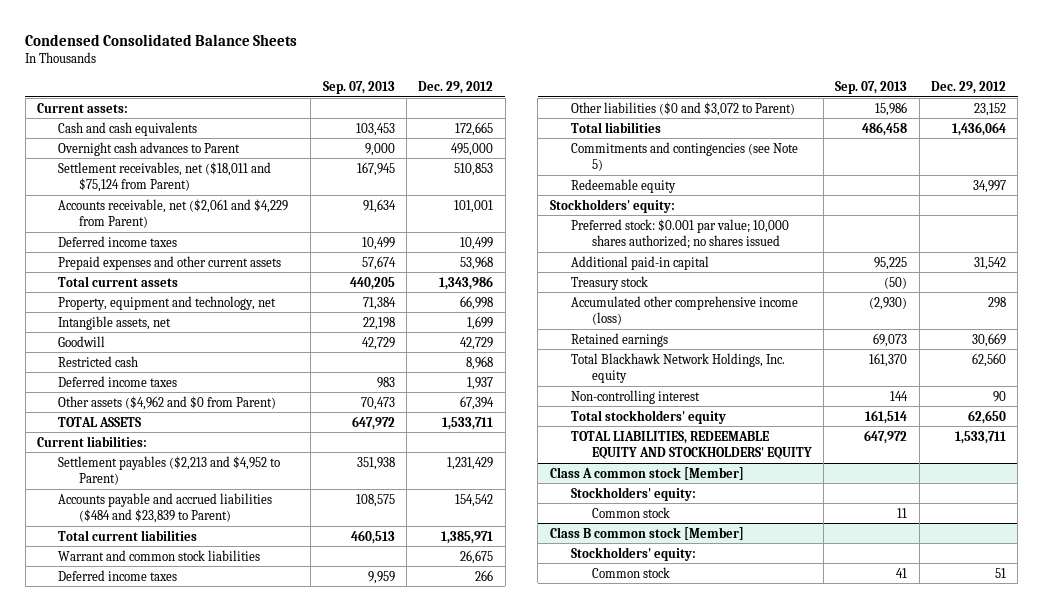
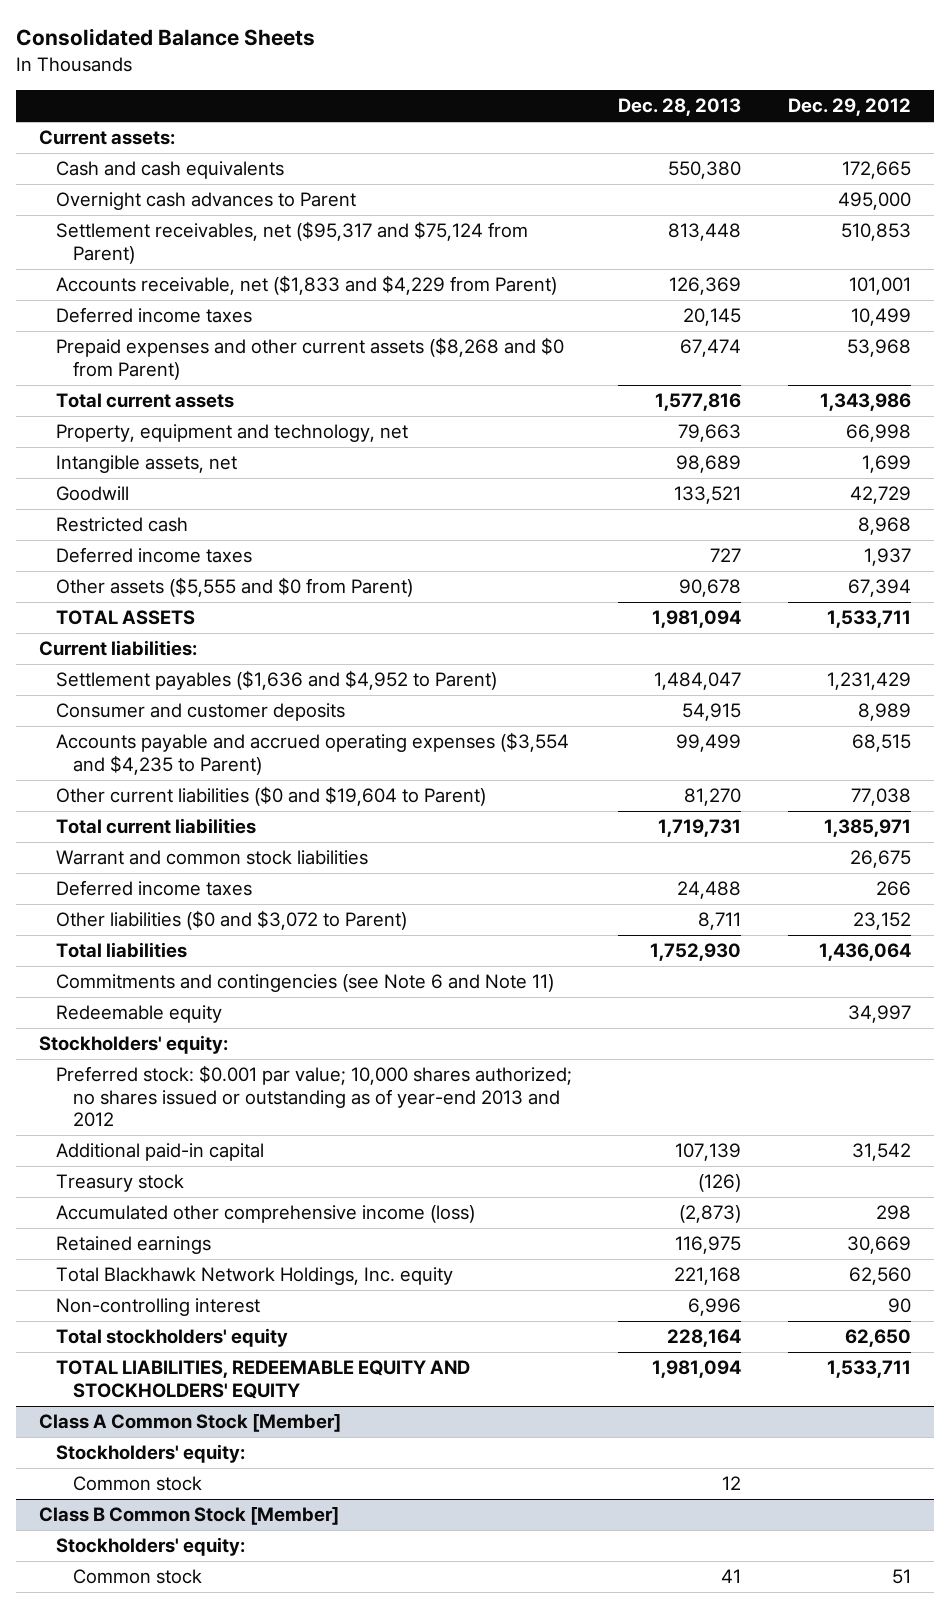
[25,33,298,46] Condensed Consolidated Balance Sheets -> [16,28,316,47] Consolidated Balance Sheets
[322,81,395,95] Sep. 07, 2013 -> none
none -> [618,98,742,117] Dec. 28, 2013
[58,161,272,193] Settlement receivables, net ($18,011 and $75,124 from Parent) -> [56,221,529,264] Settlement receivables, net ($95,317 and $75,124 from Parent)
[58,198,289,229] Accounts receivable, net ($2,061 and $4,229 from Parent) -> [56,275,558,296] Accounts receivable, net ($1,833 and $4,229 from Parent)
[58,255,282,270] Prepaid expenses and other current assets -> [56,337,565,380] Prepaid expenses and other current assets ($8,268 and $0 from Parent)
[58,395,277,410] Other assets ($4,962 and $0 from Parent) -> [56,577,414,598] Other assets ($5,555 and $0 from Parent)
[58,492,273,524] Accounts payable and accrued liabilities ($484 and $23,839 to Parent) -> none
[58,455,281,486] Settlement payables ($2,213 and $4,952 to Parent) -> [56,670,498,691] Settlement payables ($1,636 and $4,952 to Parent)
none -> [56,703,346,722] Consumer and customer deposits
none -> [56,732,570,775] Accounts payable and accrued operating expenses ($3,554 and $4,235 to Parent)
none -> [56,786,487,807] Other current liabilities ($0 and $19,604 to Parent)
[570,141,798,172] Commitments and contingencies (see Note 5) -> [56,974,555,993] Commitments and contingencies (see Note 6 and Note 11)
[570,218,789,250] Preferred stock: $0.001 par value; 10,000 shares authorized; no shares issued -> [56,1065,573,1128] Preferred stock: $0.001 par value; 10,000 shares authorized; no shares issued or outstanding as of year-end 2013 and 2012
[549,466,744,480] Class A common stock [Member] -> [39,1414,342,1433] Class A Common Stock [Member]
[549,526,744,540] Class B common stock [Member] -> [39,1507,340,1526] Class B Common Stock [Member]

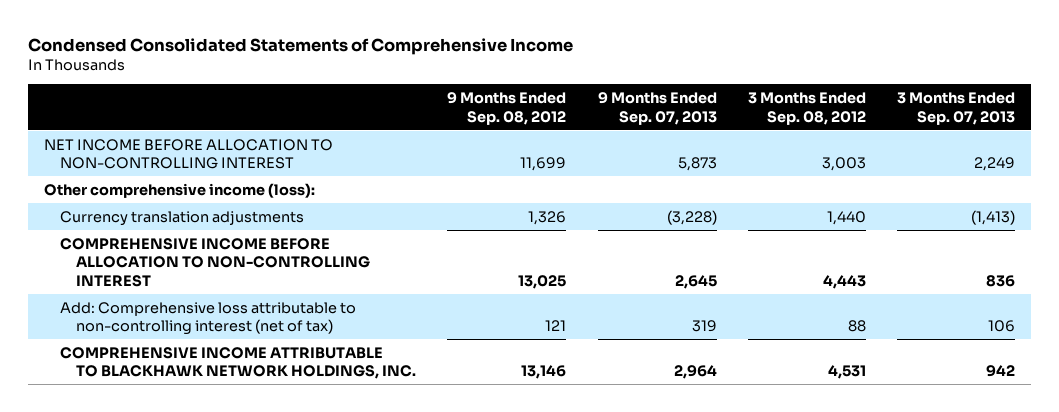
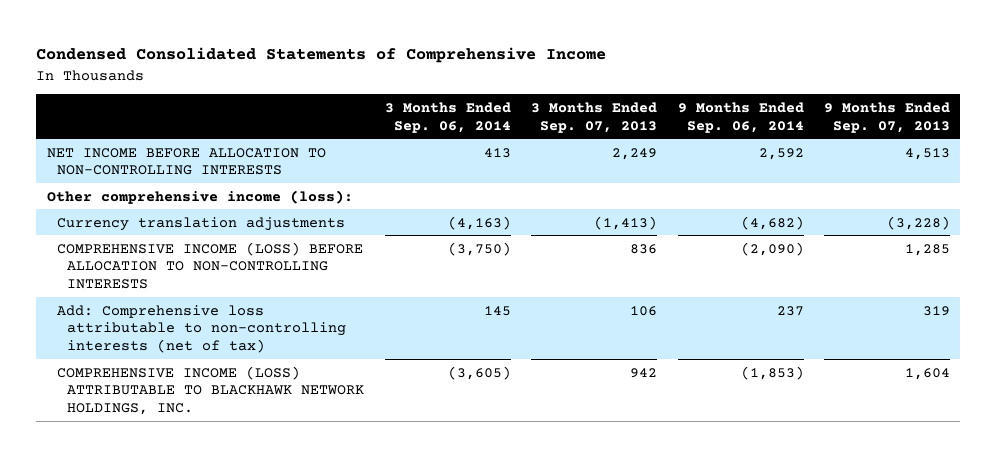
[447,92,567,125] 9 Months Ended Sep. 08, 2012 -> none
[748,92,867,125] 3 Months Ended Sep. 08, 2012 -> none
none -> [384,101,511,133] 3 Months Ended Sep. 06, 2014
none -> [677,101,804,133] 9 Months Ended Sep. 06, 2014
[43,138,333,170] NET INCOME BEFORE ALLOCATION TO NON-CONTROLLING INTEREST -> [46,147,326,176] NET INCOME BEFORE ALLOCATION TO NON-CONTROLLING INTERESTS
[677,157,717,172] 5,873 -> [905,147,951,160] 4,513
[59,237,371,288] COMPREHENSIVE INCOME BEFORE ALLOCATION TO NON-CONTROLLING INTEREST -> [57,241,364,289] COMPREHENSIVE INCOME (LOSS) BEFORE ALLOCATION TO NON-CONTROLLING INTERESTS
[674,275,717,290] 2,645 -> [905,243,951,256] 1,285
[59,301,356,336] Add: Comprehensive loss attributable to non-controlling interest (net of tax) -> [57,304,347,353] Add: Comprehensive loss attributable to non-controlling interests (net of tax)
[59,346,417,380] COMPREHENSIVE INCOME ATTRIBUTABLE TO BLACKHAWK NETWORK HOLDINGS, INC. -> [57,365,365,415] COMPREHENSIVE INCOME (LOSS) ATTRIBUTABLE TO BLACKHAWK NETWORK HOLDINGS, INC.
[673,365,717,380] 2,964 -> [905,367,951,380] 1,604

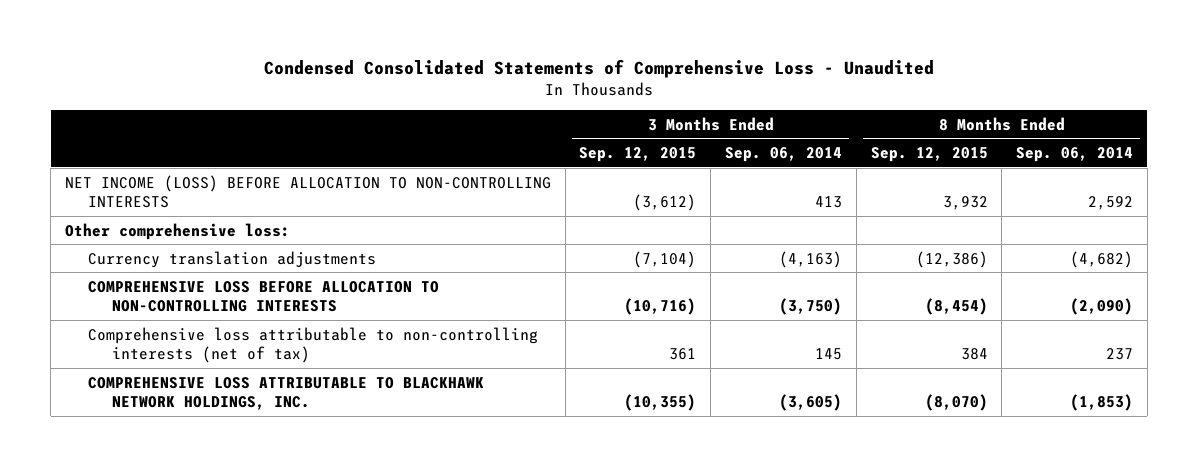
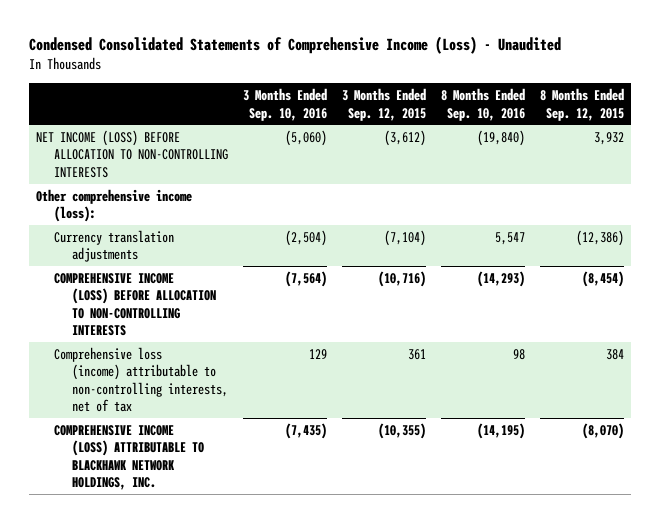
[263,59,934,79] Condensed Consolidated Statements of Comprehensive Loss - Unaudited -> [28,36,561,55] Condensed Consolidated Statements of Comprehensive Income (Loss) - Unaudited
[724,147,842,163] Sep. 06, 2014 -> none
[1016,147,1134,163] Sep. 06, 2014 -> none
none -> [242,88,327,121] 3 Months Ended Sep. 10, 2016
none -> [440,88,525,121] 8 Months Ended Sep. 10, 2016
[64,222,290,240] Other comprehensive loss: -> [36,188,193,223] Other comprehensive income (loss):
[88,280,440,313] COMPREHENSIVE LOSS BEFORE ALLOCATION TO NON-CONTROLLING INTERESTS -> [53,272,216,337] COMPREHENSIVE INCOME (LOSS) BEFORE ALLOCATION TO NON-CONTROLLING INTERESTS
[88,326,539,364] Comprehensive loss attributable to non-controlling interests (net of tax) -> [53,346,228,413] Comprehensive loss (income) attributable to non-controlling interests, net of tax
[88,376,485,411] COMPREHENSIVE LOSS ATTRIBUTABLE TO BLACKHAWK NETWORK HOLDINGS, INC. -> [53,424,204,491] COMPREHENSIVE INCOME (LOSS) ATTRIBUTABLE TO BLACKHAWK NETWORK HOLDINGS, INC.

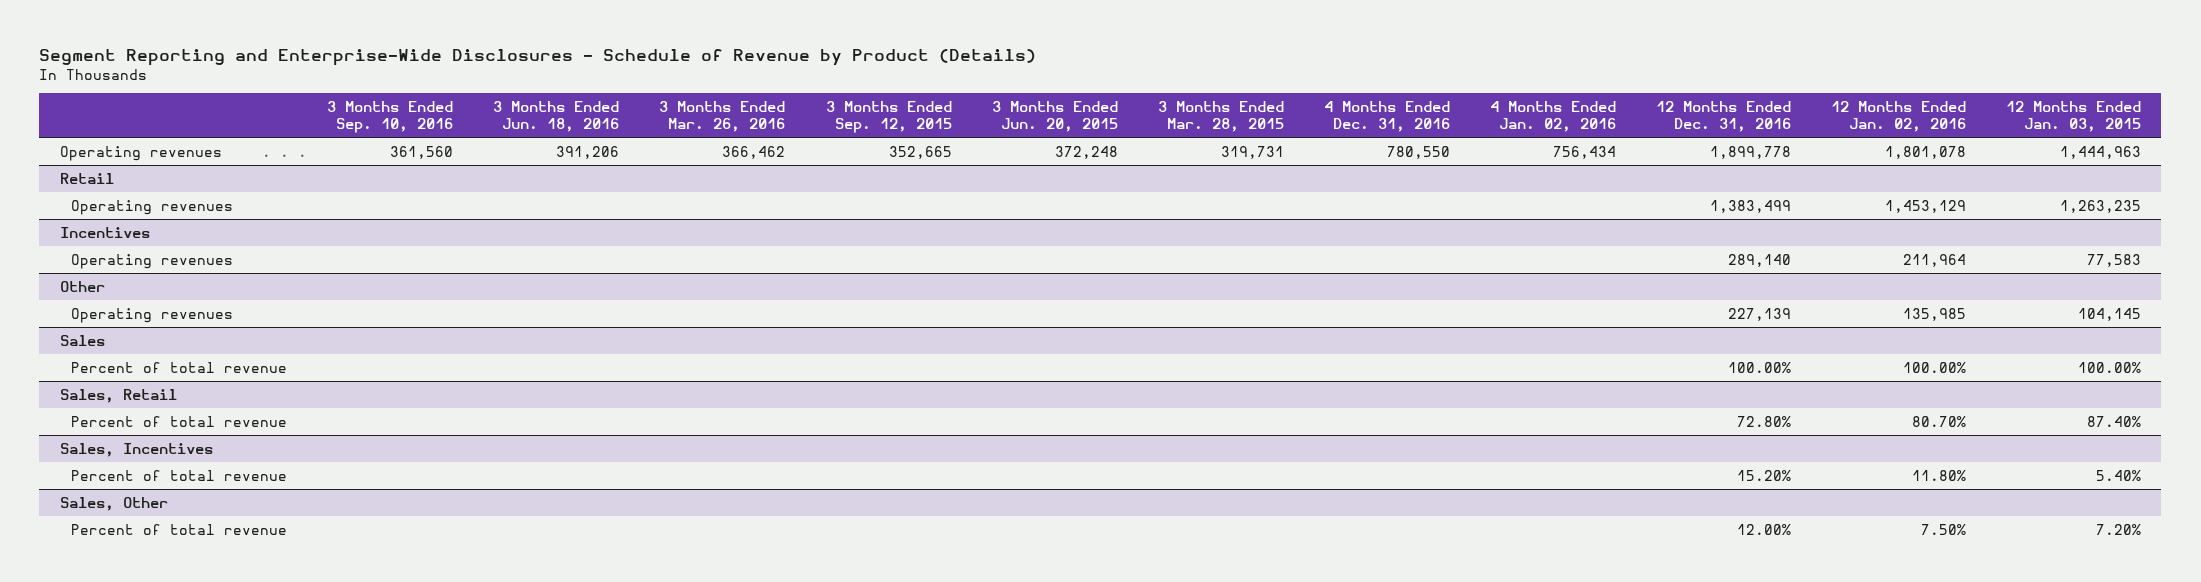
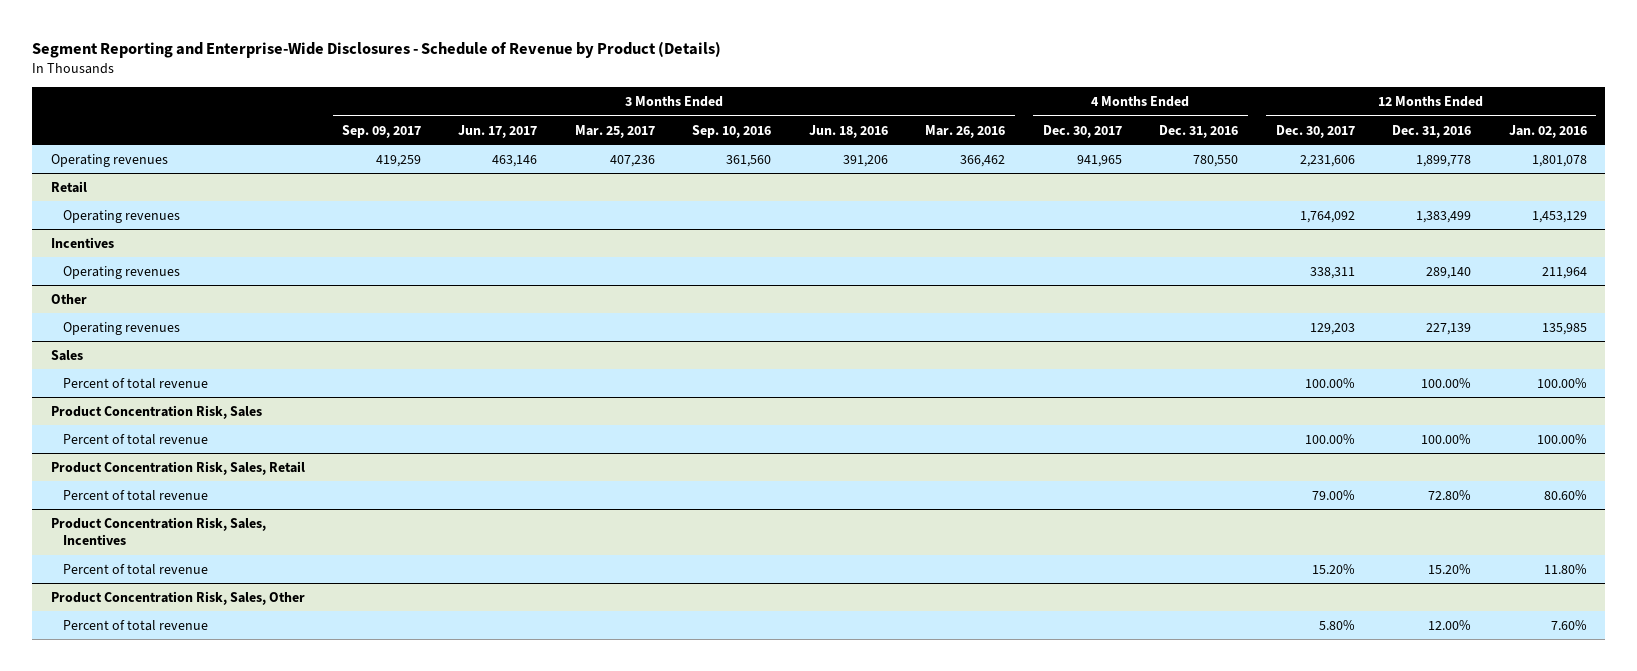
[825,101,952,134] 3 Months Ended Sep. 12, 2015 -> none
[991,101,1118,133] 3 Months Ended Jun. 20, 2015 -> none
[1157,101,1284,133] 3 Months Ended Mar. 28, 2015 -> none
[1490,101,1617,133] 4 Months Ended Jan. 02, 2016 -> none
[2006,101,2142,133] 12 Months Ended Jan. 03, 2015 -> none
none -> [341,124,421,138] Sep. 09, 2017
none -> [458,124,538,138] Jun. 17, 2017
none -> [574,124,655,138] Mar. 25, 2017
none -> [1042,124,1122,138] Dec. 30, 2017
none -> [1275,124,1355,138] Dec. 30, 2017
[59,388,177,403] Sales, Retail -> none
[59,442,213,457] Sales, Incentives -> none
none -> [50,404,262,419] Product Concentration Risk, Sales
[1737,415,1792,427] 72.80% -> [1421,433,1472,444] 100.00%
[1912,415,1967,427] 80.70% -> [1536,433,1587,444] 100.00%
none -> [50,460,305,475] Product Concentration Risk, Sales, Retail
none -> [63,489,209,501] Percent of total revenue
none -> [50,516,266,546] Product Concentration Risk, Sales, Incentives
[59,496,168,511] Sales, Other -> none
none -> [50,590,305,605] Product Concentration Risk, Sales, Other
[1921,523,1967,535] 7.50% -> [1550,619,1587,630] 7.60%

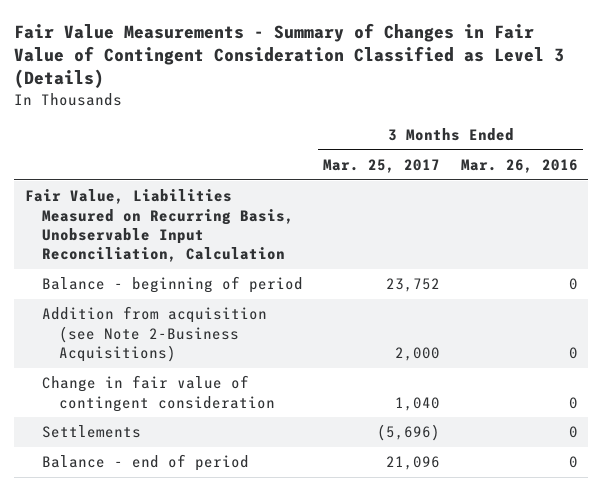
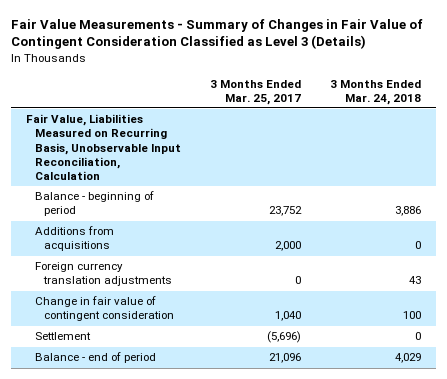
[460,159,578,174] Mar. 26, 2016 -> none
none -> [330,79,422,105] 3 Months Ended Mar. 24, 2018
[41,306,267,362] Addition from acquisition (see Note 2-Business Acquisitions) -> [34,226,114,252] Additions from acquisitions
none -> [34,262,173,287] Foreign currency translation adjustments
[41,425,141,439] Settlements -> [34,332,91,341] Settlement

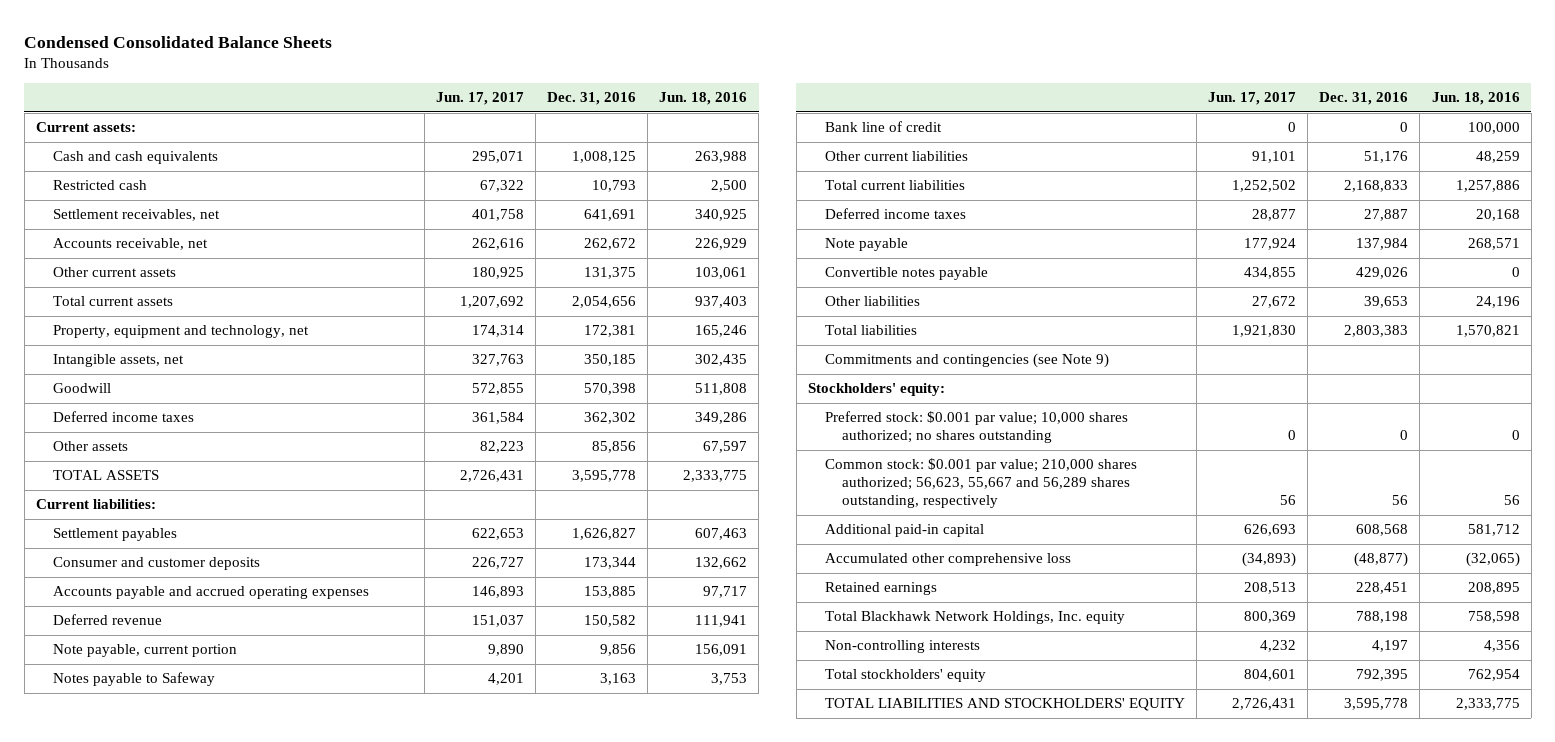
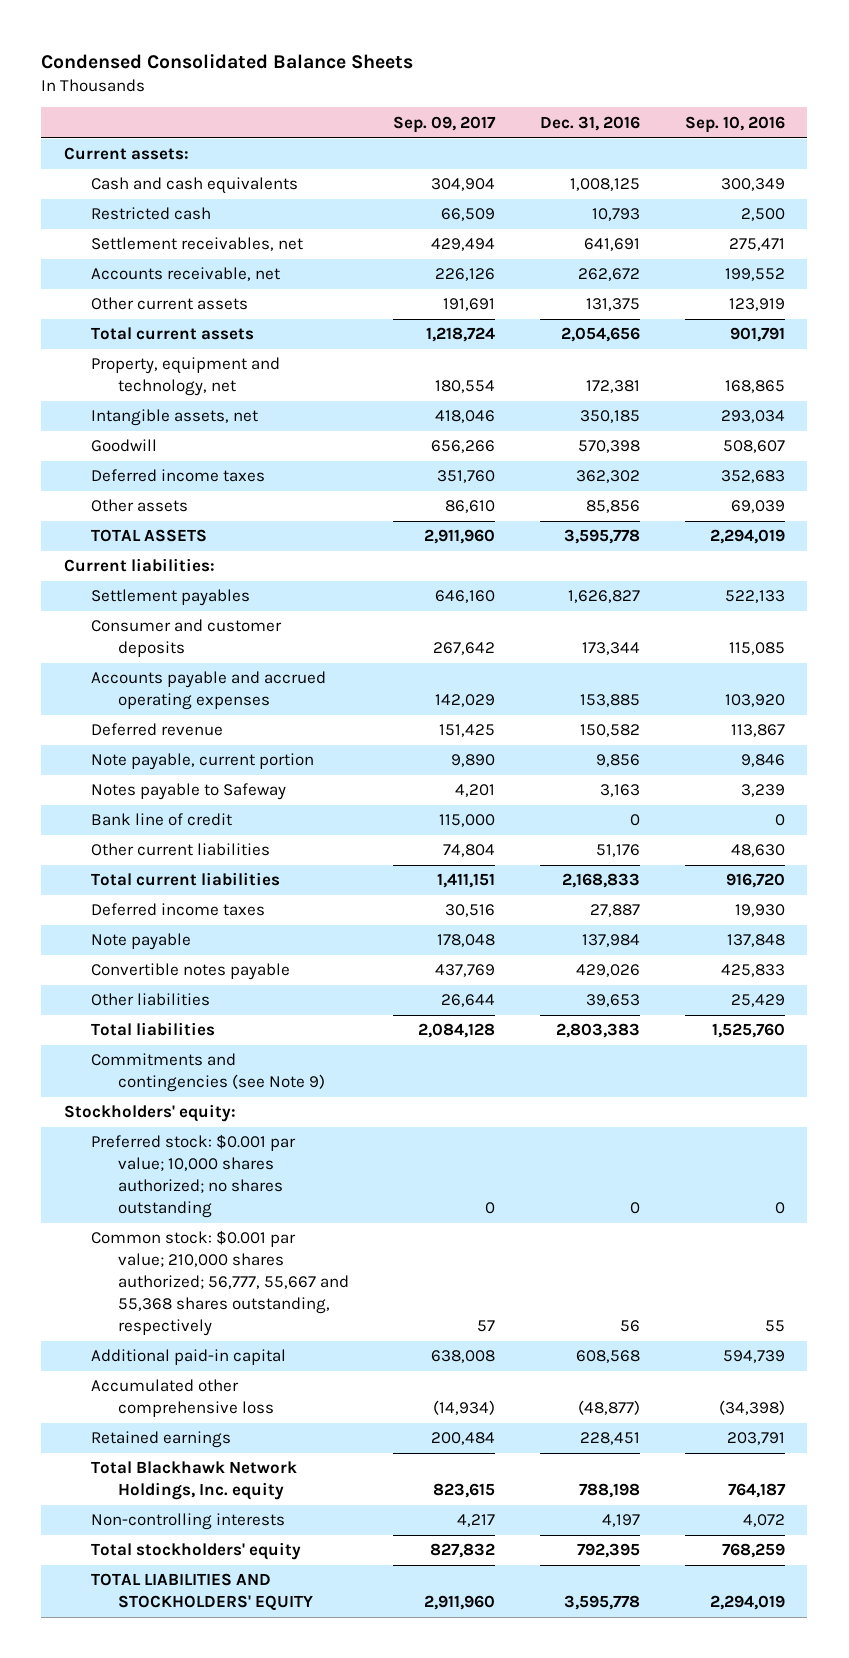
[435,92,524,106] Jun. 17, 2017 -> none
[659,92,748,106] Jun. 18, 2016 -> none
none -> [393,115,497,133] Sep. 09, 2017
none -> [685,115,786,133] Sep. 10, 2016
[825,458,1138,509] Common stock: $0.001 par value; 210,000 shares authorized; 56,623, 55,667 and 56,289 shares outstanding, respectively -> [90,1230,349,1337] Common stock: $0.001 par value; 210,000 shares authorized; 56,777, 55,667 and 55,368 shares outstanding, respectively

